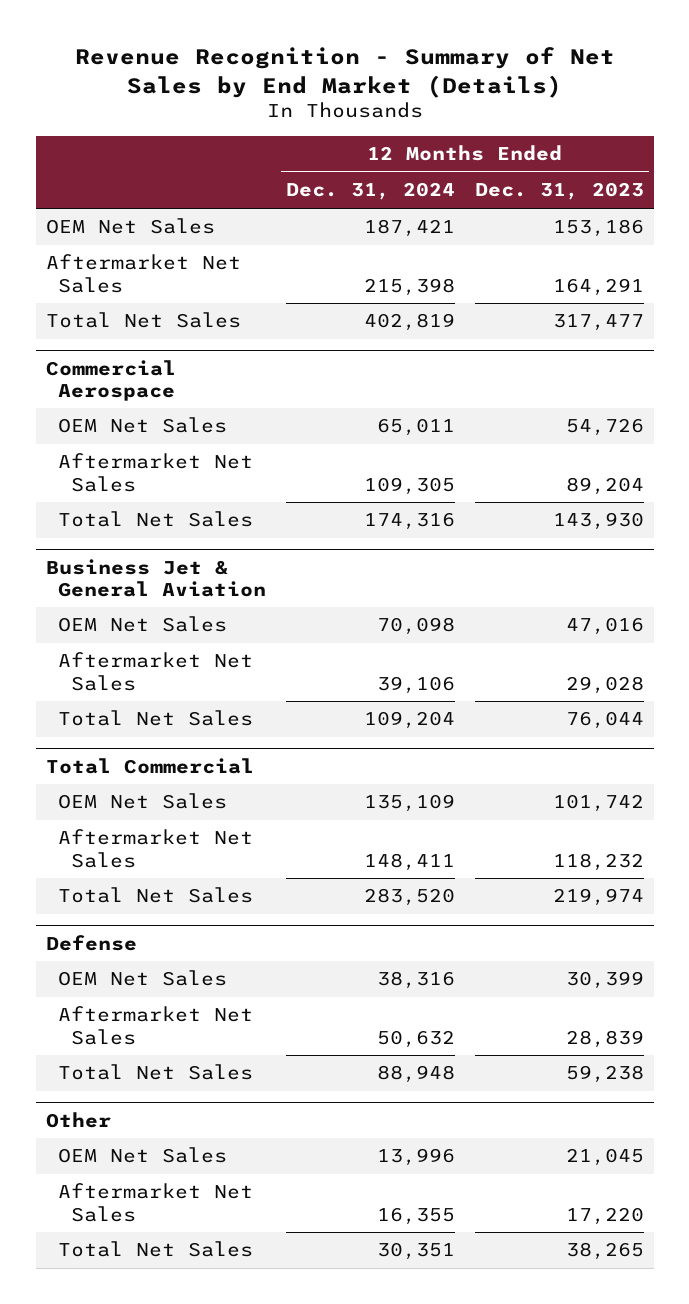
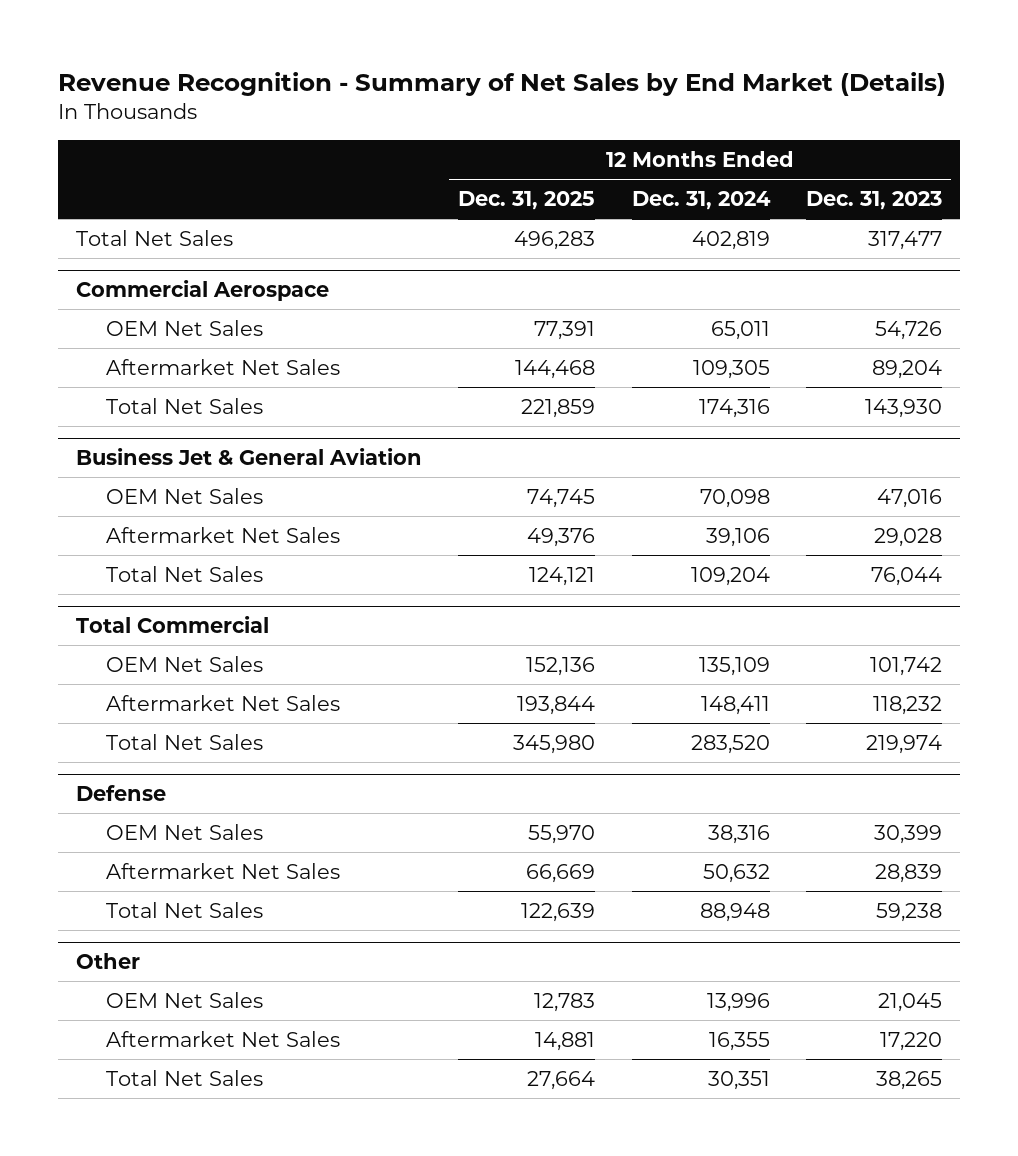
none -> [458,191,596,211] Dec. 31, 2025
[45,218,215,235] OEM Net Sales -> none
[45,254,241,293] Aftermarket Net Sales -> none

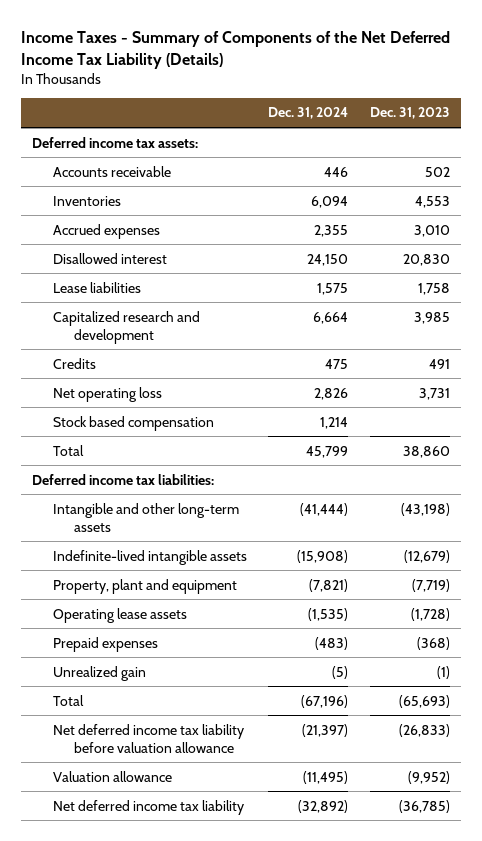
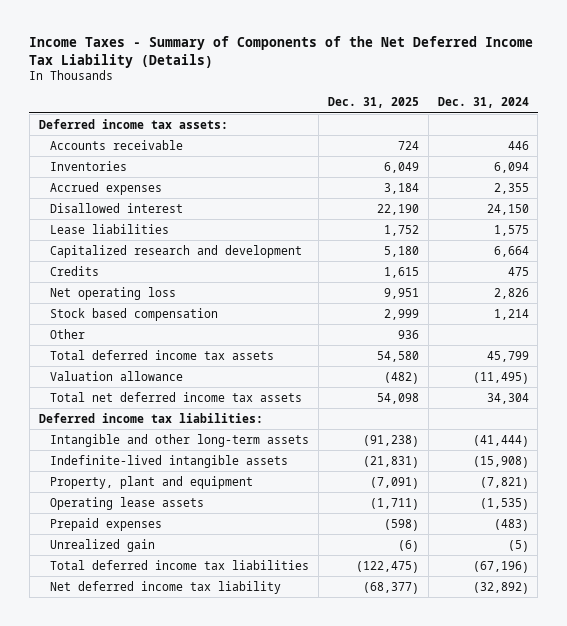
[369,107,450,120] Dec. 31, 2023 -> none
none -> [327,97,419,109] Dec. 31, 2025
none -> [50,328,86,339] Other
[52,444,84,456] Total -> [50,349,275,360] Total deferred income tax assets
[52,770,172,782] Valuation allowance -> [50,370,184,381] Valuation allowance
none -> [50,391,303,402] Total net deferred income tax assets
[52,723,244,753] Net deferred income tax liability before valuation allowance -> none
[52,694,84,706] Total -> [50,559,310,570] Total deferred income tax liabilities

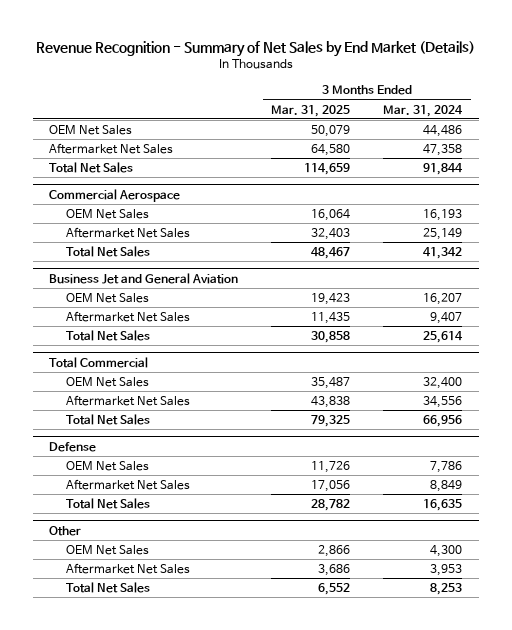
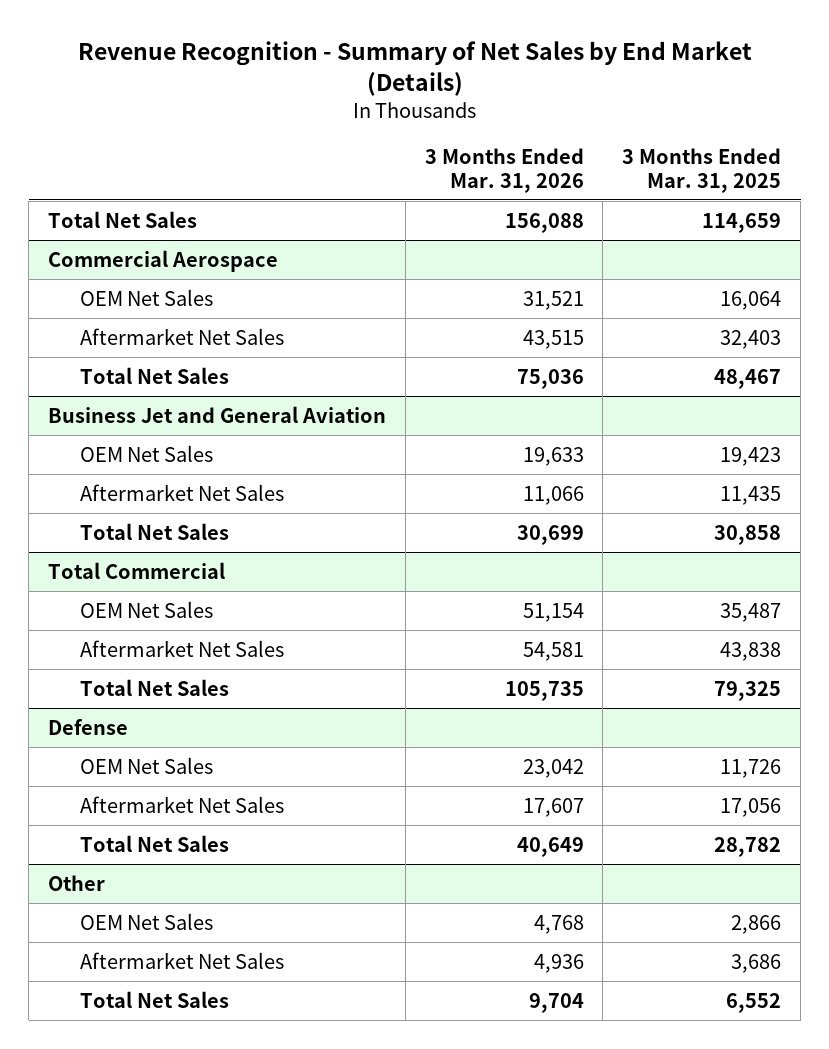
[383,104,464,117] Mar. 31, 2024 -> none
none -> [424,148,584,193] 3 Months Ended Mar. 31, 2026
[49,124,133,135] OEM Net Sales -> none
[49,142,174,154] Aftermarket Net Sales -> none

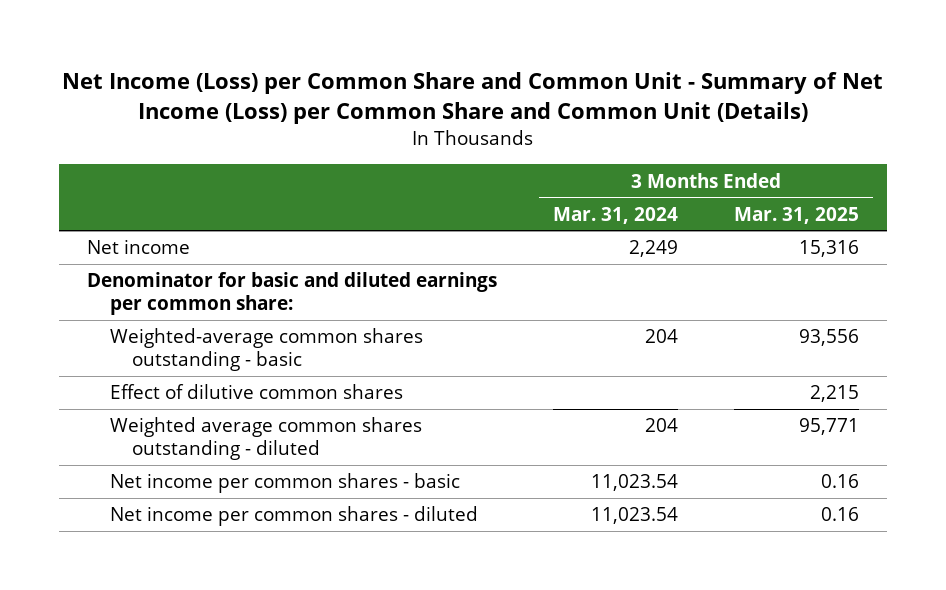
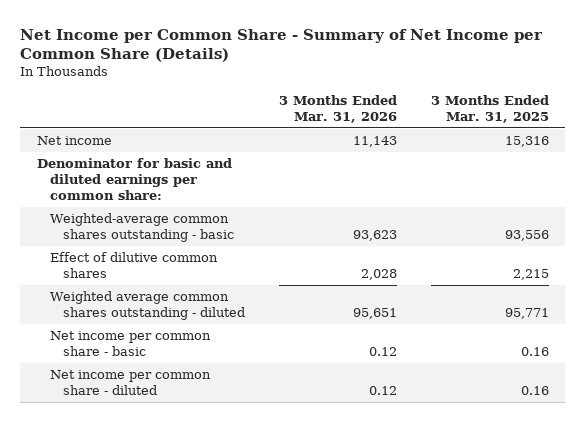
[62,72,884,125] Net Income (Loss) per Common Share and Common Unit - Summary of Net Income (Loss) per Common Share and Common Unit (Details) -> [19,28,543,63] Net Income per Common Share - Summary of Net Income per Common Share (Details)
[553,206,679,224] Mar. 31, 2024 -> none
none -> [279,95,398,124] 3 Months Ended Mar. 31, 2026
[109,473,460,494] Net income per common shares - basic -> [50,331,212,357] Net income per common share - basic
[109,506,478,527] Net income per common shares - diluted -> [50,370,212,396] Net income per common share - diluted

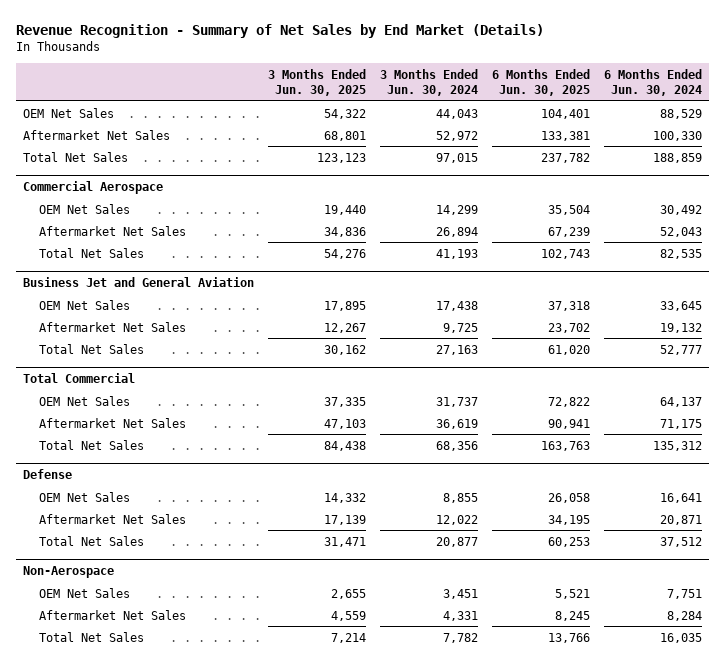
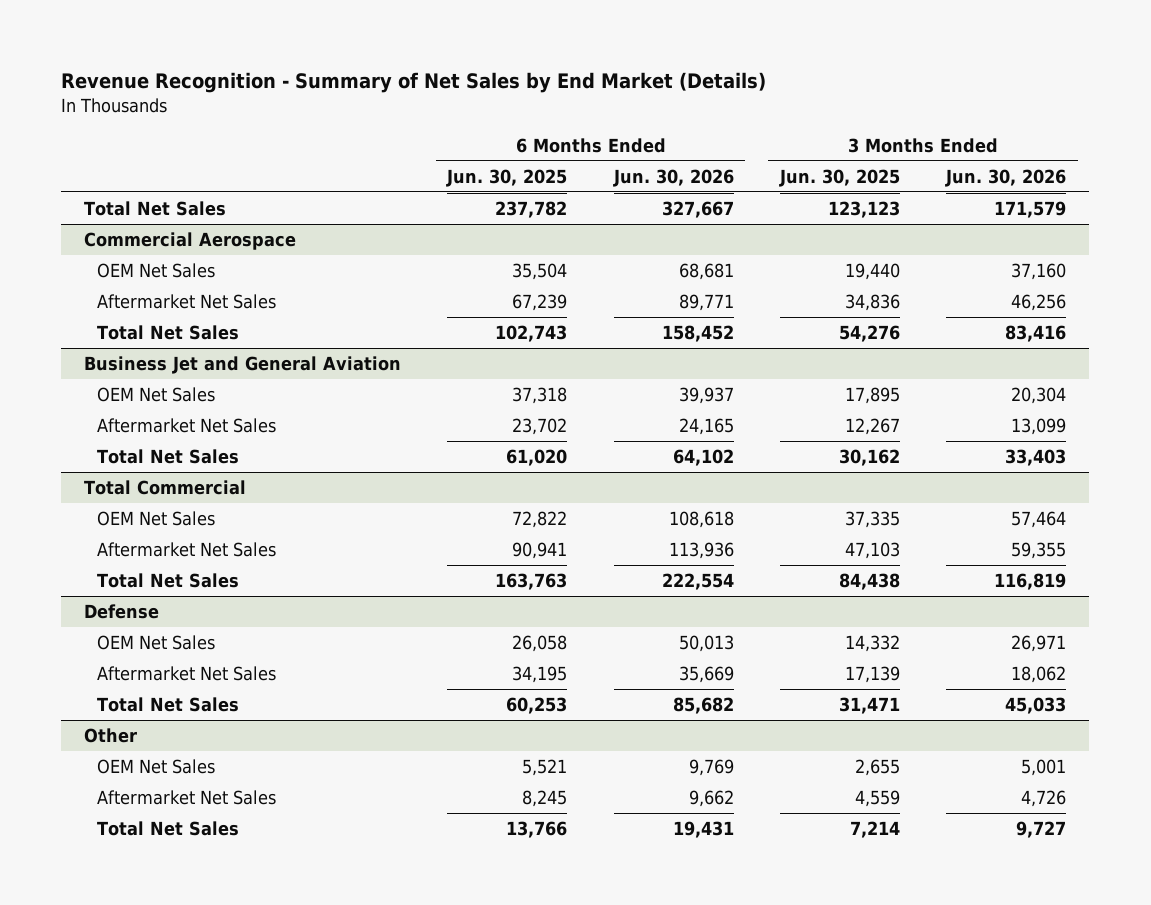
[379,69,478,97] 3 Months Ended Jun. 30, 2024 -> none
[603,69,702,97] 6 Months Ended Jun. 30, 2024 -> none
none -> [612,168,734,187] Jun. 30, 2026
none -> [945,168,1067,187] Jun. 30, 2026
[23,107,115,118] OEM Net Sales -> none
[23,129,171,140] Aftermarket Net Sales -> none
[23,566,115,579] Non-Aerospace -> none
none -> [84,727,138,743] Other

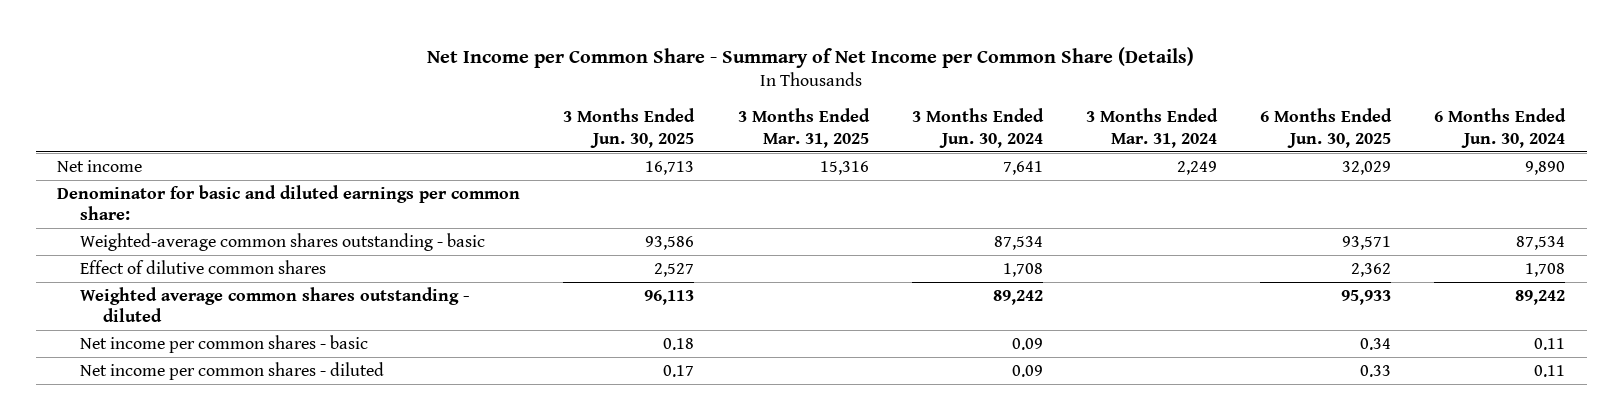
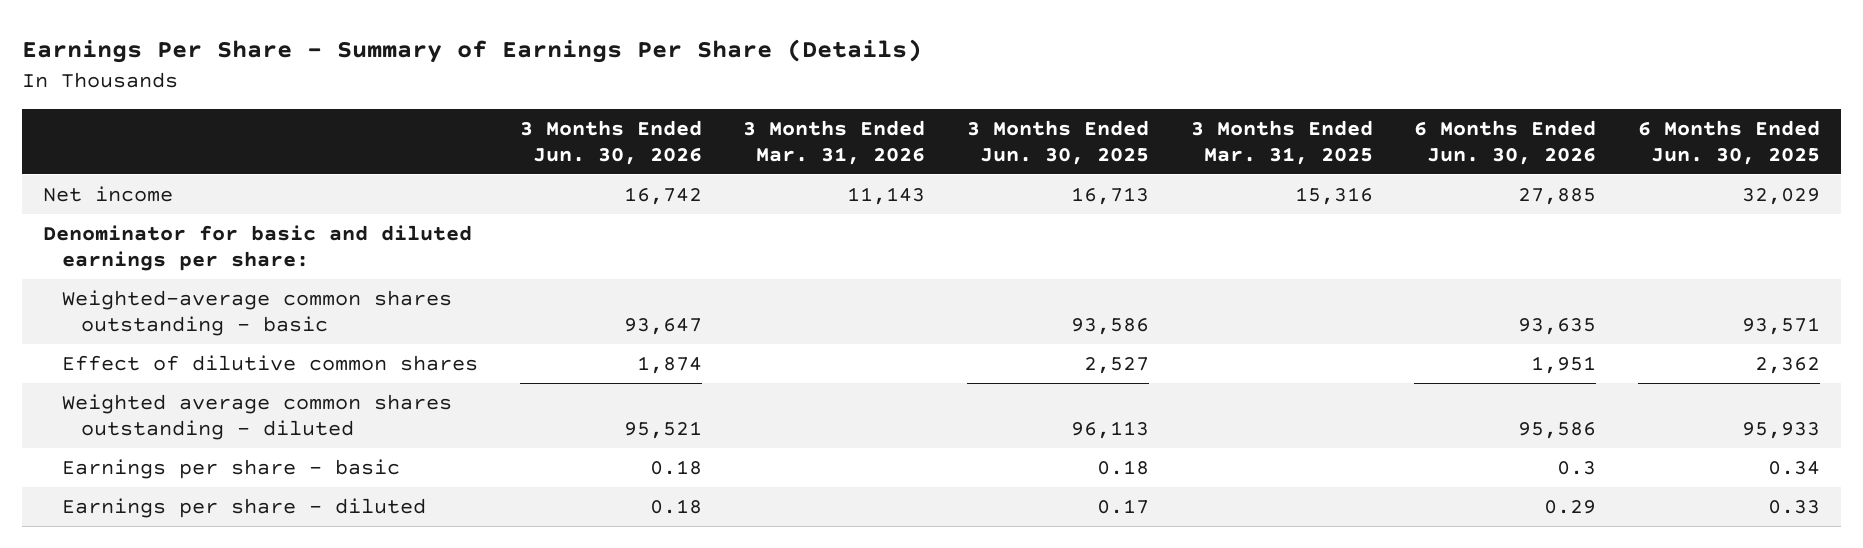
[427,46,1195,68] Net Income per Common Share - Summary of Net Income per Common Share (Details) -> [22,38,923,63] Earnings Per Share - Summary of Earnings Per Share (Details)
[911,108,1044,148] 3 Months Ended Jun. 30, 2024 -> none
[1085,108,1218,148] 3 Months Ended Mar. 31, 2024 -> none
[1434,108,1567,148] 6 Months Ended Jun. 30, 2024 -> none
none -> [519,119,702,165] 3 Months Ended Jun. 30, 2026
none -> [743,119,926,165] 3 Months Ended Mar. 31, 2026
none -> [1414,119,1597,165] 6 Months Ended Jun. 30, 2026
[57,184,521,221] Denominator for basic and diluted earnings per common share: -> [43,225,473,272] Denominator for basic and diluted earnings per share:
[80,334,369,353] Net income per common shares - basic -> [61,459,400,480] Earnings per share - basic
[80,361,385,380] Net income per common shares - diluted -> [61,498,426,519] Earnings per share - diluted

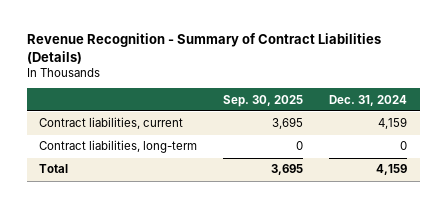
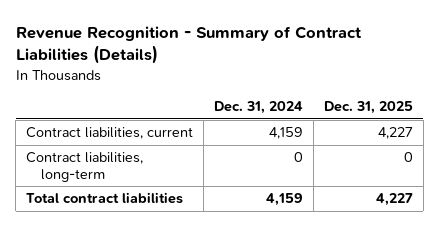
[223,94,304,107] Sep. 30, 2025 -> none
none -> [323,101,413,115] Dec. 31, 2025
[39,164,69,174] Total -> [26,192,184,205] Total contract liabilities

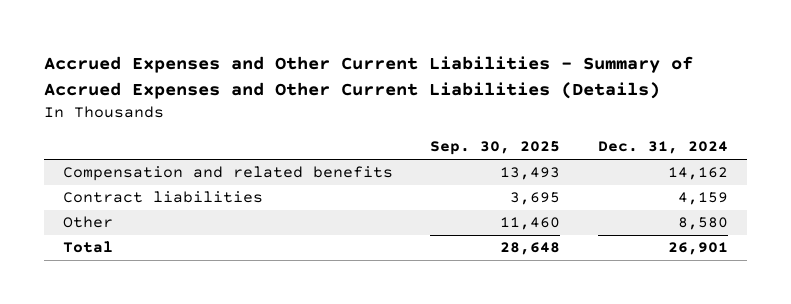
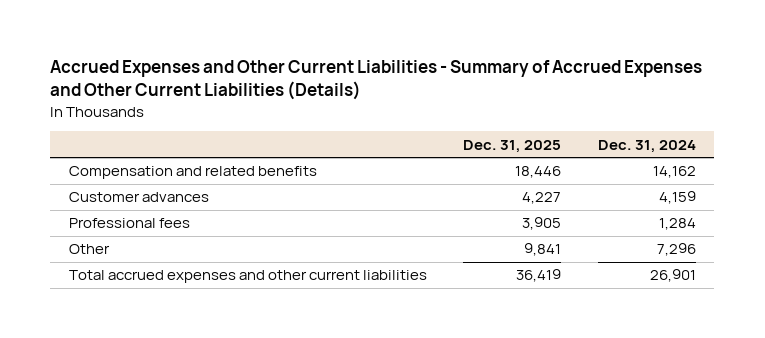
[430,141,561,156] Sep. 30, 2025 -> none
none -> [463,139,562,153] Dec. 31, 2025
[62,191,263,204] Contract liabilities -> [68,192,209,203] Customer advances
none -> [68,218,190,229] Professional fees
[678,217,729,231] 8,580 -> [656,243,696,257] 7,296
[62,241,113,254] Total -> [68,270,427,284] Total accrued expenses and other current liabilities

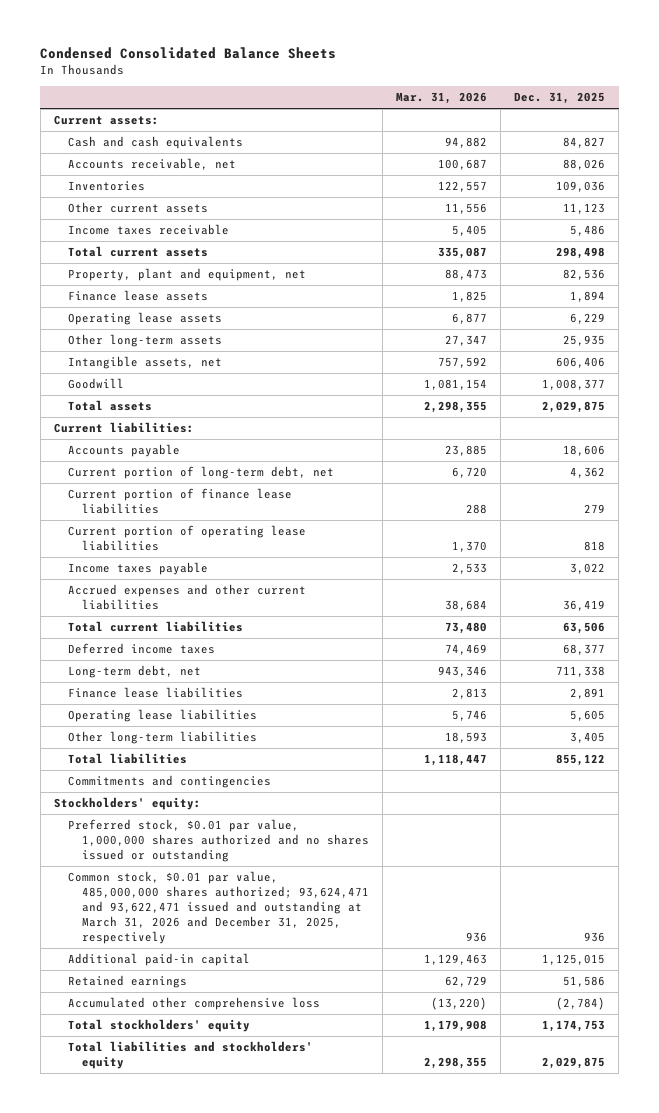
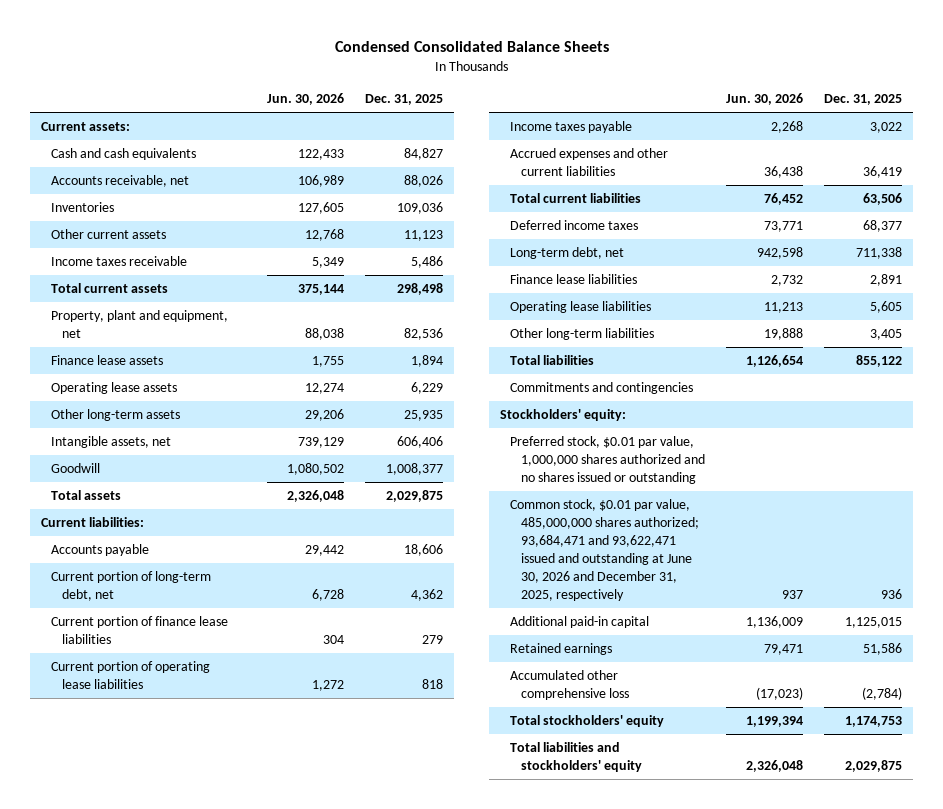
[396,92,488,105] Mar. 31, 2026 -> none
none -> [266,93,344,106] Jun. 30, 2026
[68,871,370,944] Common stock, $0.01 par value, 485,000,000 shares authorized; 93,624,471 and 93,622,471 issued and outstanding at March 31, 2026 and December 31, 2025, respectively -> [510,499,699,601] Common stock, $0.01 par value, 485,000,000 shares authorized; 93,684,471 and 93,622,471 issued and outstanding at June 30, 2026 and December 31, 2025, respectively

